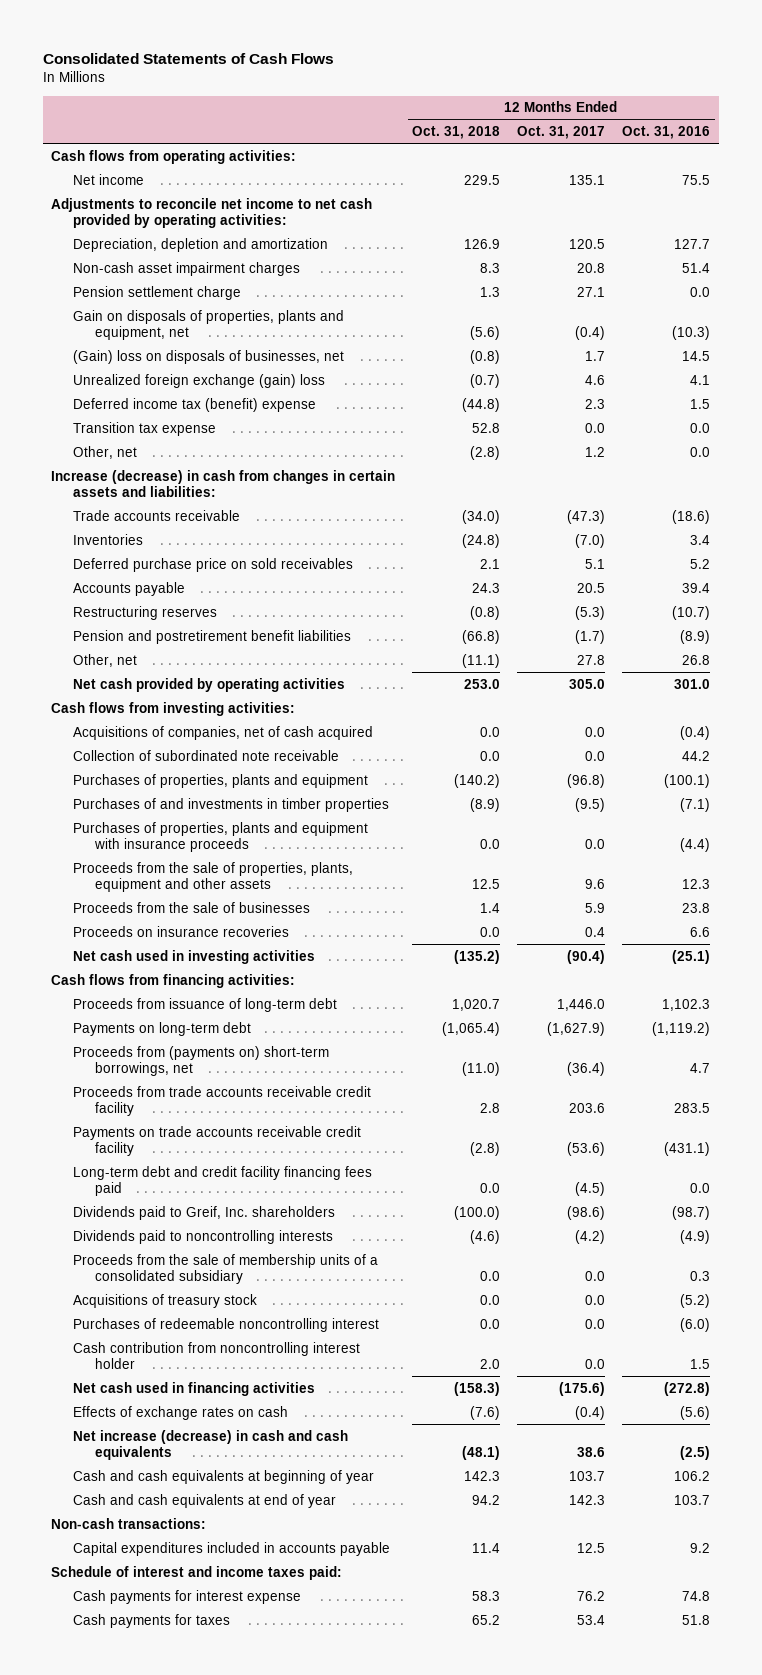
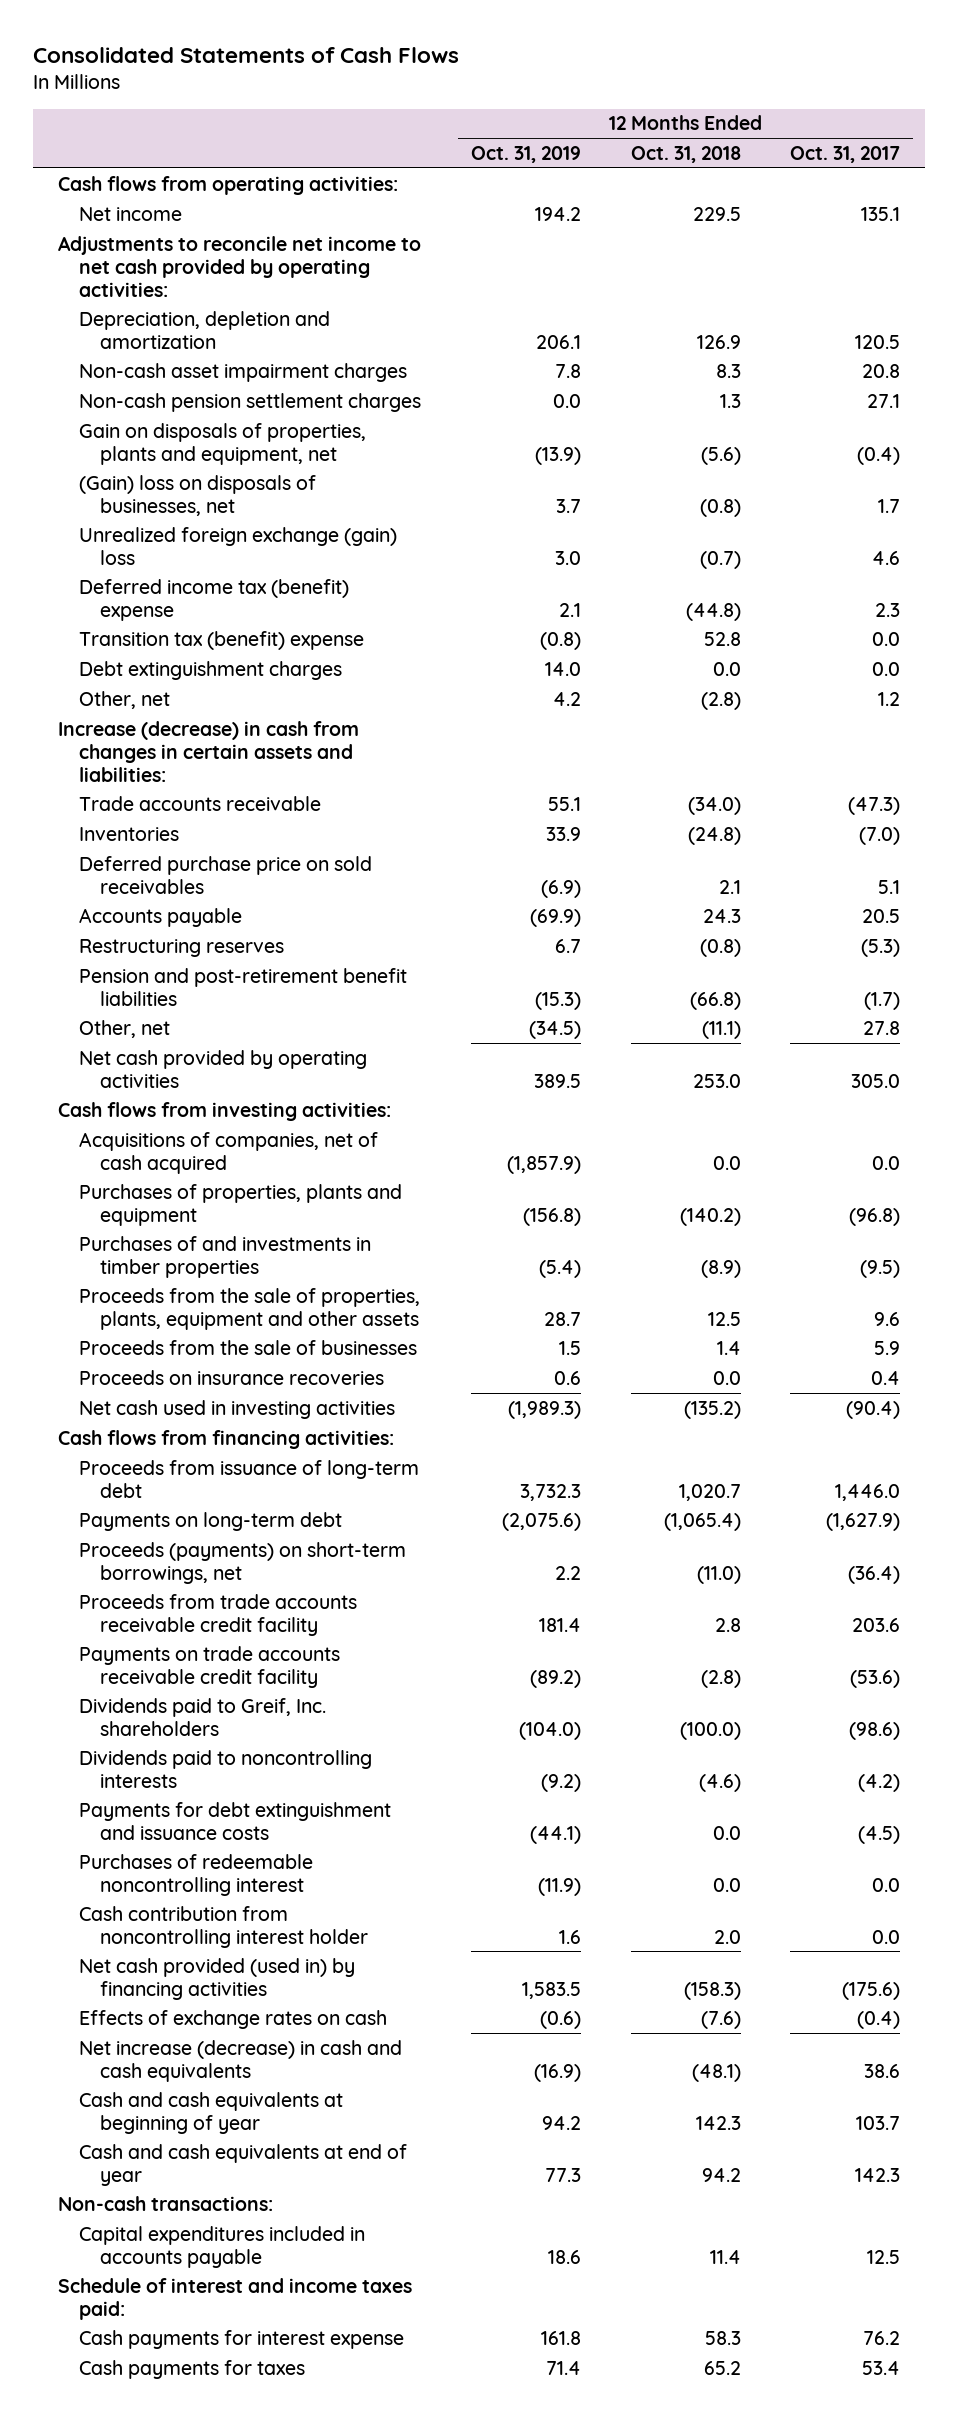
[622,126,711,140] Oct. 31, 2016 -> none
none -> [470,145,581,163] Oct. 31, 2019
[73,285,242,300] Pension settlement charge -> [79,392,422,412] Non-cash pension settlement charges
[73,421,217,436] Transition tax expense -> [79,630,365,650] Transition tax (benefit) expense
none -> [79,660,343,680] Debt extinguishment charges
[73,629,352,644] Pension and postretirement benefit liabilities -> [79,967,408,1006] Pension and post-retirement benefit liabilities
[73,749,340,761] Collection of subordinated note receivable -> none
[73,821,369,853] Purchases of properties, plants and equipment with insurance proceeds -> none
[73,1045,330,1077] Proceeds from (payments on) short-term borrowings, net -> [79,1541,407,1584] Proceeds (payments) on short-term borrowings, net
[73,1165,373,1197] Long-term debt and credit facility financing fees paid -> none
[73,1253,379,1285] Proceeds from the sale of membership units of a consolidated subsidiary -> none
[73,1293,258,1308] Acquisitions of treasury stock -> none
none -> [79,1801,392,1840] Payments for debt extinguishment and issuance costs
[73,1381,316,1396] Net cash used in financing activities -> [79,1957,356,2000] Net cash provided (used in) by financing activities

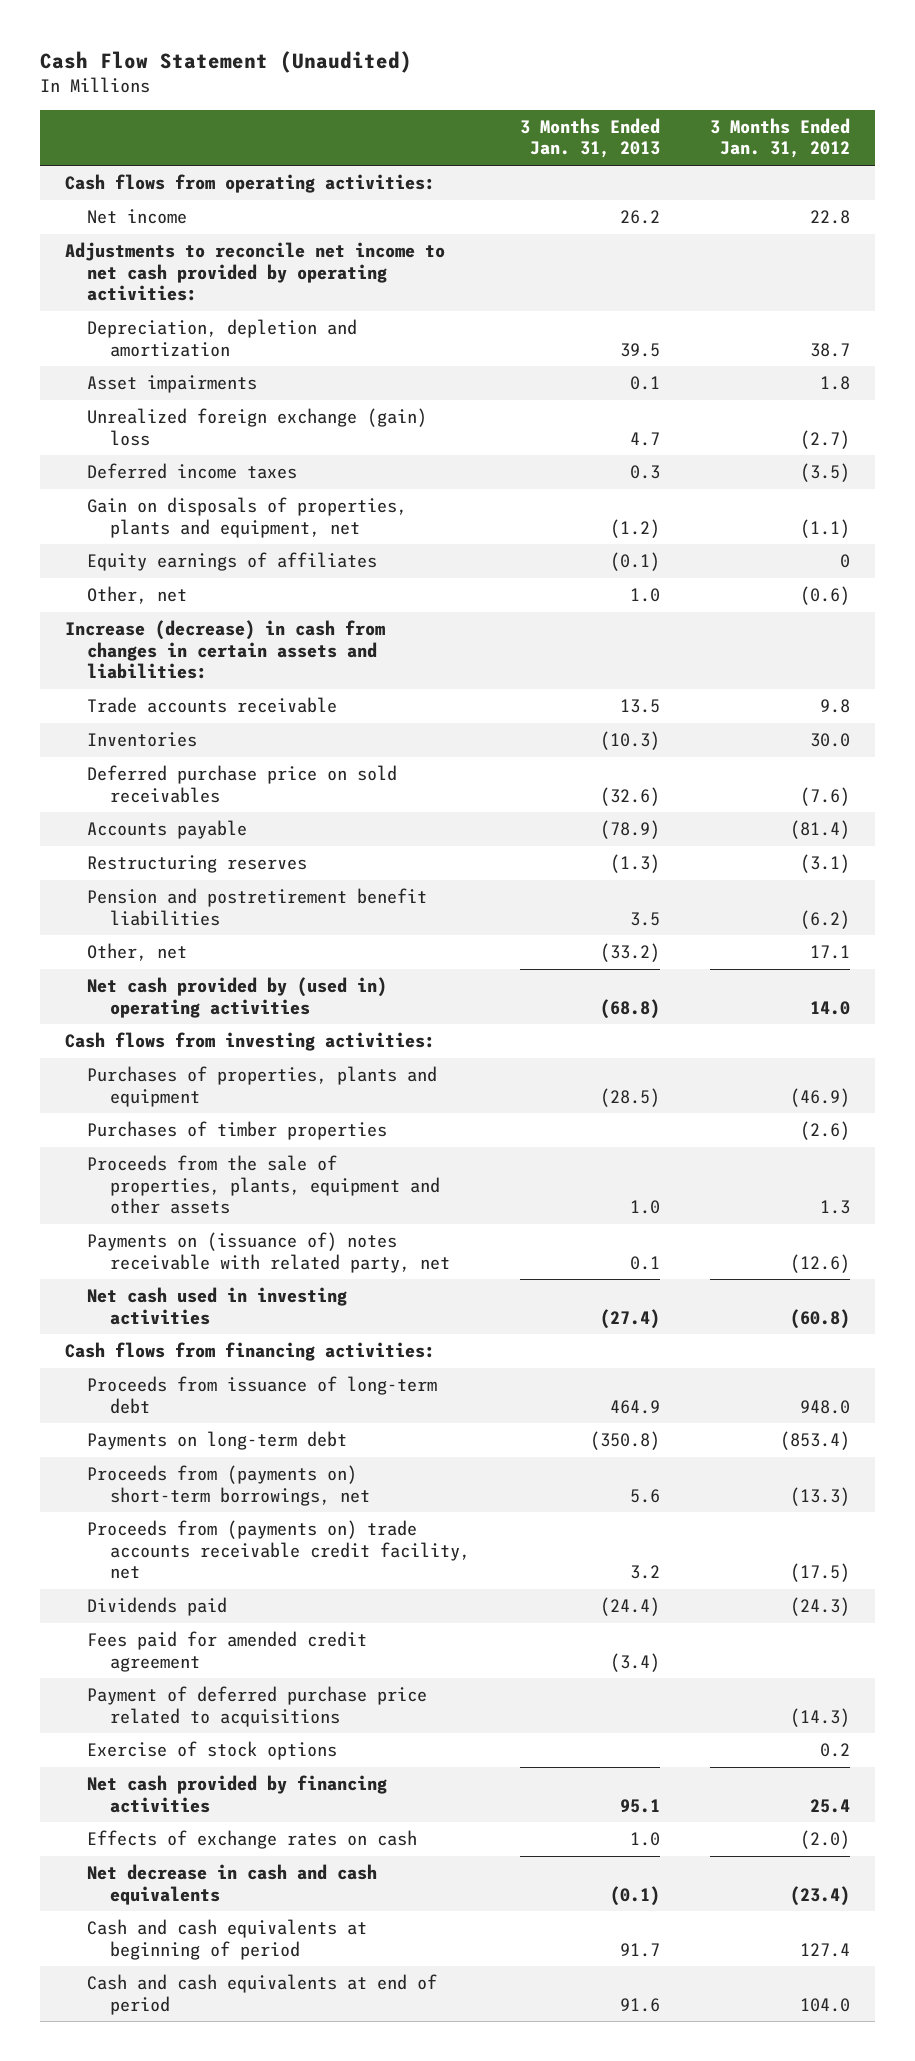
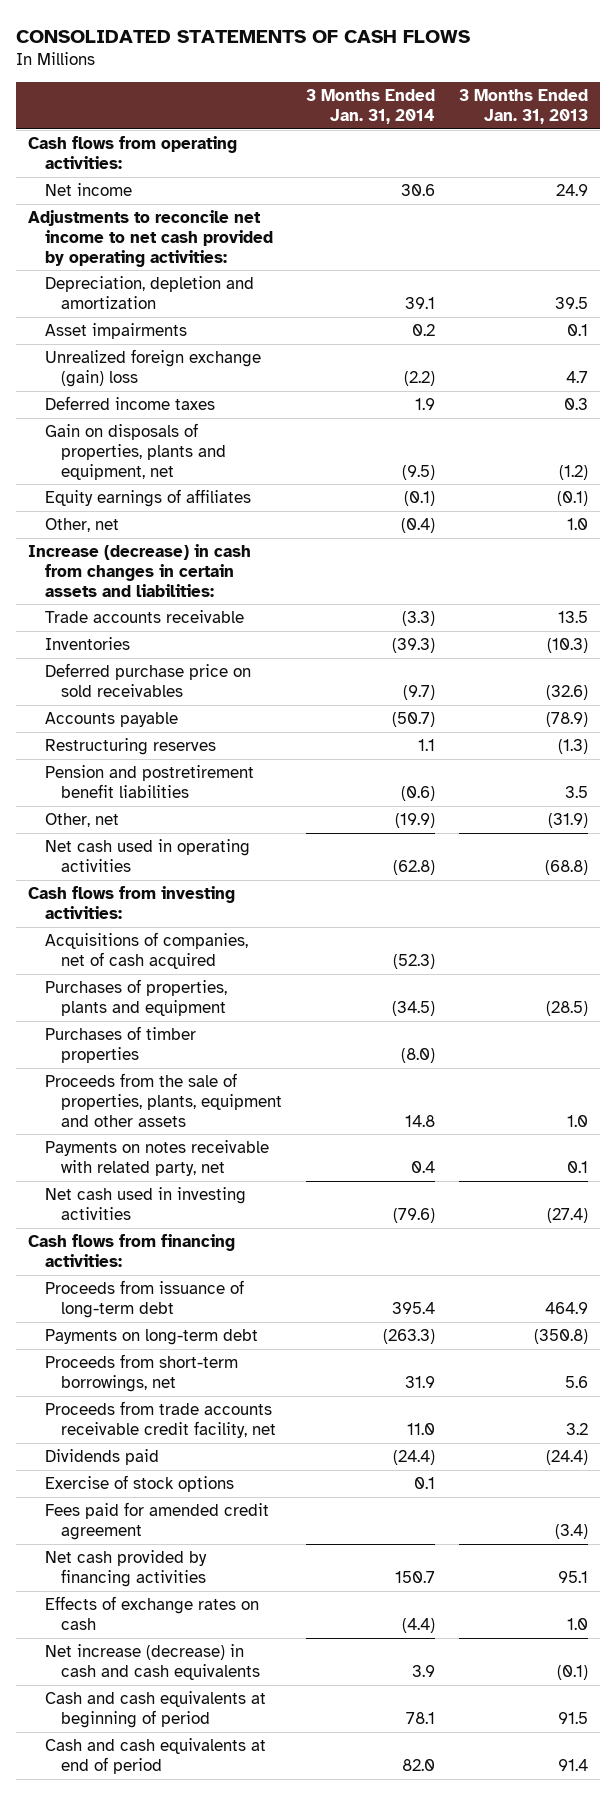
[40,50,413,73] Cash Flow Statement (Unaudited) -> [16,29,471,43] CONSOLIDATED STATEMENTS OF CASH FLOWS
[709,117,850,159] 3 Months Ended Jan. 31, 2012 -> none
none -> [305,89,435,125] 3 Months Ended Jan. 31, 2014
[619,210,660,225] 26.2 -> [555,184,588,197] 24.9
[599,943,660,963] (33.2) -> [547,813,588,829] (31.9)
[87,977,388,1018] Net cash provided by (used in) operating activities -> [44,839,250,872] Net cash used in operating activities
none -> [44,932,248,969] Acquisitions of companies, net of cash acquired
[87,1232,450,1273] Payments on (issuance of) notes receivable with related party, net -> [44,1140,269,1176] Payments on notes receivable with related party, net
[87,1465,370,1506] Proceeds from (payments on) short-term borrowings, net -> [44,1354,238,1392] Proceeds from short-term borrowings, net
[87,1520,470,1580] Proceeds from (payments on) trade accounts receivable credit facility, net -> [44,1401,276,1438] Proceeds from trade accounts receivable credit facility, net
[87,1686,428,1727] Payment of deferred purchase price related to acquisitions -> none
[87,1631,368,1672] Fees paid for amended credit agreement -> [44,1502,269,1540] Fees paid for amended credit agreement
[87,1864,378,1905] Net decrease in cash and cash equivalents -> [44,1644,260,1680] Net increase (decrease) in cash and cash equivalents
[619,1942,660,1957] 91.7 -> [557,1711,588,1724] 91.5
[619,1997,660,2012] 91.6 -> [557,1758,588,1771] 91.4

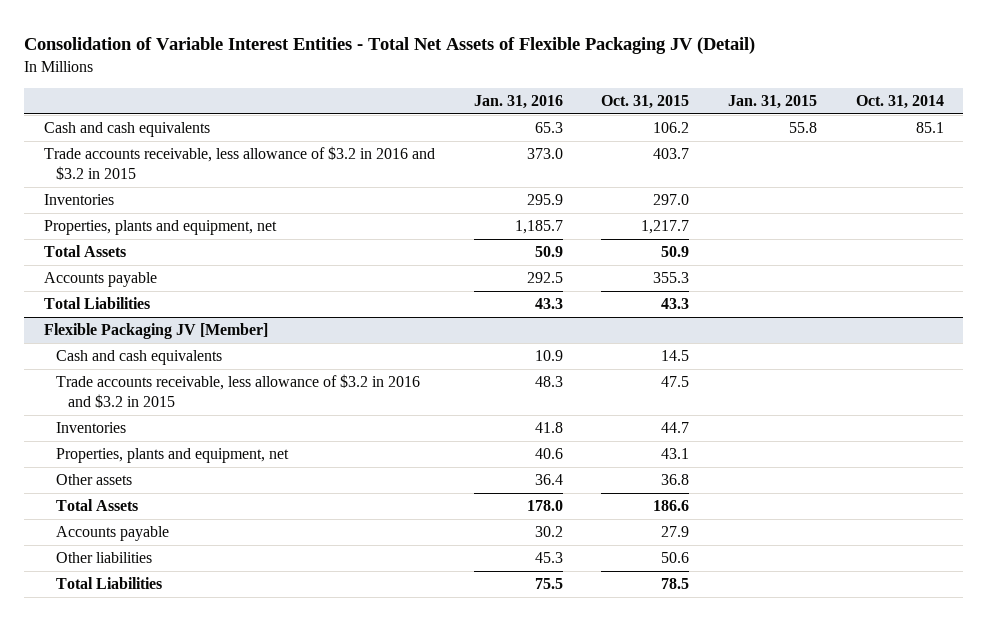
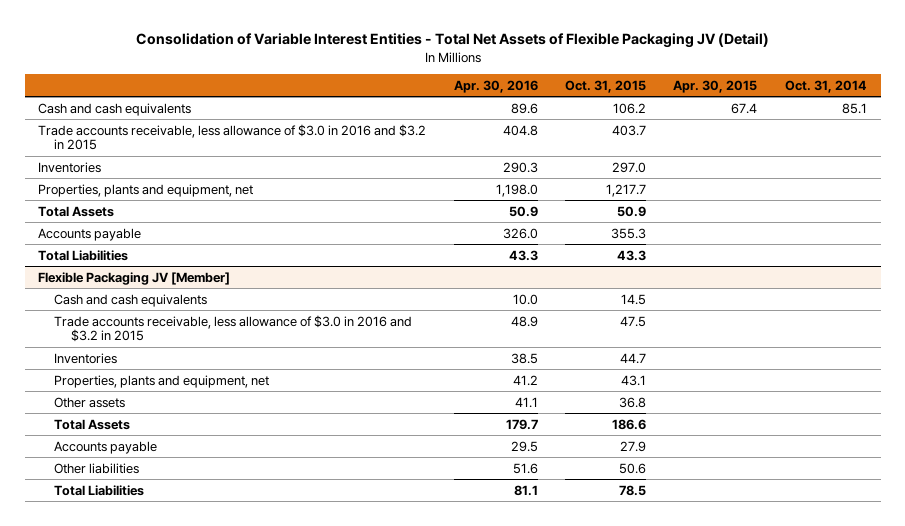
[473,95,563,110] Jan. 31, 2016 -> none
[728,95,818,110] Jan. 31, 2015 -> none
none -> [453,80,538,94] Apr. 30, 2016
none -> [673,80,758,94] Apr. 30, 2015
[43,146,435,180] Trade accounts receivable, less allowance of $3.2 in 2016 and $3.2 in 2015 -> [38,123,427,151] Trade accounts receivable, less allowance of $3.0 in 2016 and $3.2 in 2015
[55,374,420,408] Trade accounts receivable, less allowance of $3.2 in 2016 and $3.2 in 2015 -> [54,314,413,343] Trade accounts receivable, less allowance of $3.0 in 2016 and $3.2 in 2015

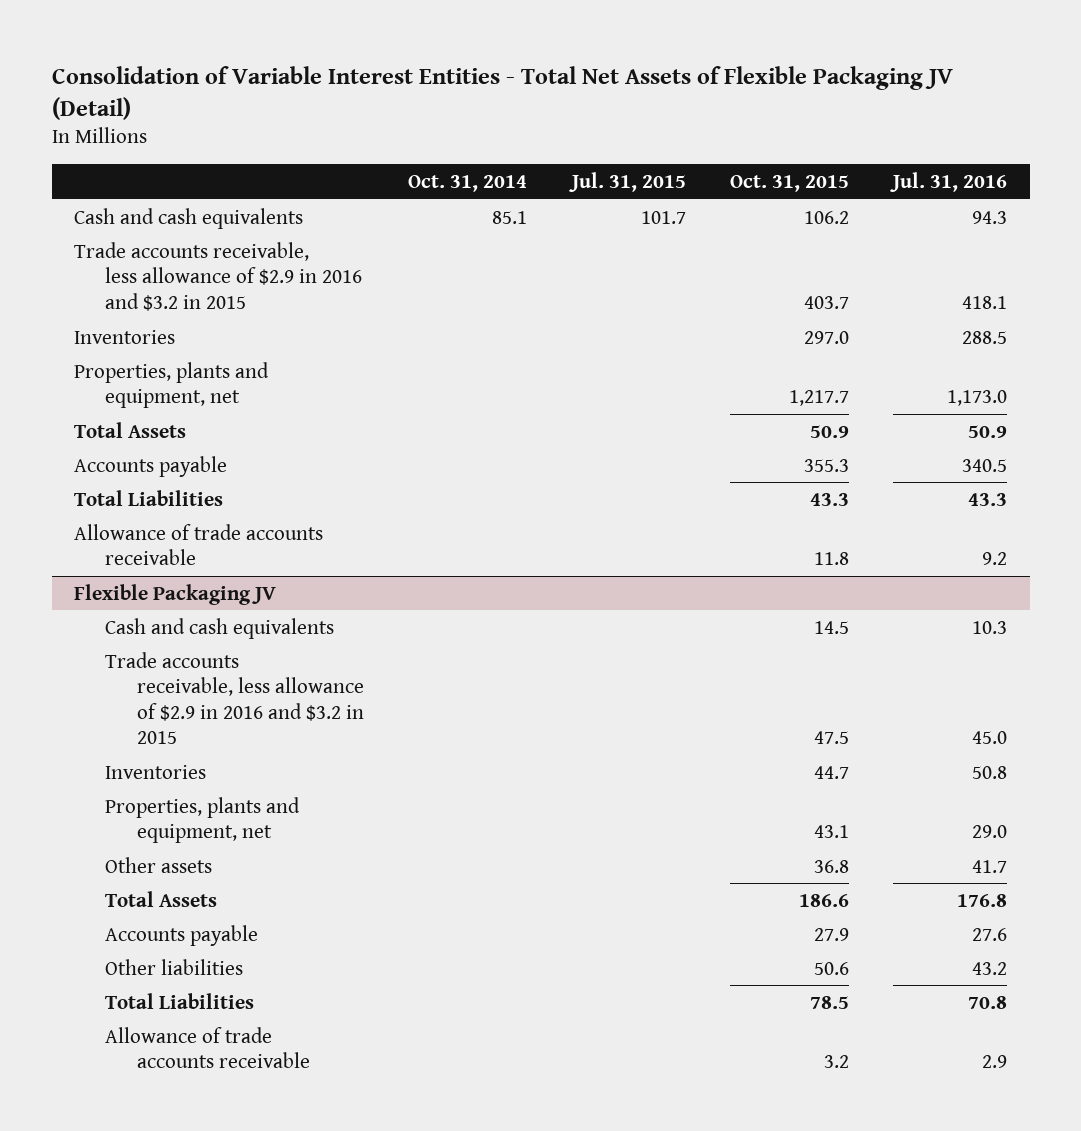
[453,80,538,94] Apr. 30, 2016 -> none
[673,80,758,94] Apr. 30, 2015 -> none
none -> [568,171,686,192] Jul. 31, 2015
none -> [890,171,1008,192] Jul. 31, 2016
[38,123,427,151] Trade accounts receivable, less allowance of $3.0 in 2016 and $3.2 in 2015 -> [73,241,363,311] Trade accounts receivable, less allowance of $2.9 in 2016 and $3.2 in 2015
none -> [73,523,323,566] Allowance of trade accounts receivable
[38,271,231,285] Flexible Packaging JV [Member] -> [73,583,276,605] Flexible Packaging JV
[54,314,413,343] Trade accounts receivable, less allowance of $3.0 in 2016 and $3.2 in 2015 -> [105,651,364,745] Trade accounts receivable, less allowance of $2.9 in 2016 and $3.2 in 2015
none -> [105,1026,310,1069] Allowance of trade accounts receivable

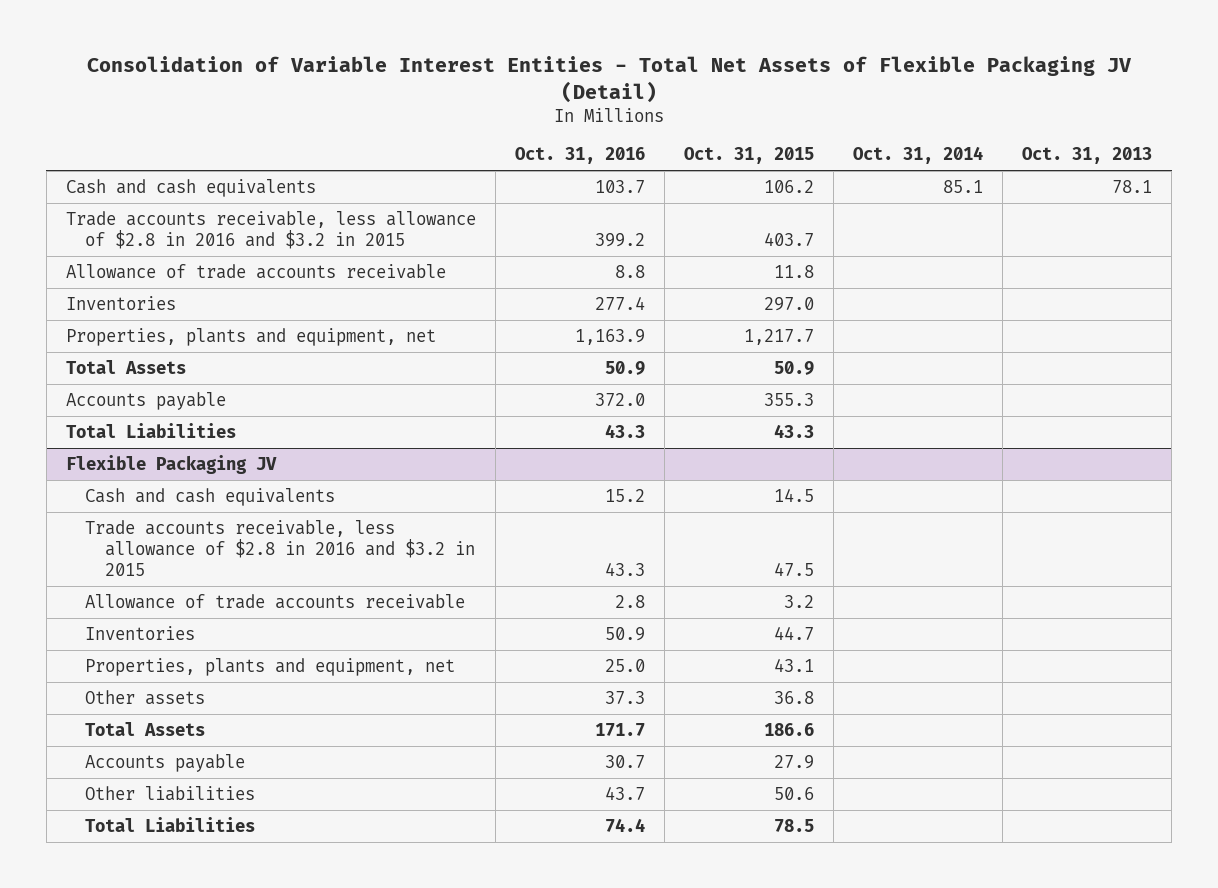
[568,171,686,192] Jul. 31, 2015 -> none
[890,171,1008,192] Jul. 31, 2016 -> none
none -> [514,147,645,165] Oct. 31, 2016
none -> [1022,147,1153,165] Oct. 31, 2013
[73,241,363,311] Trade accounts receivable, less allowance of $2.9 in 2016 and $3.2 in 2015 -> [65,210,476,250] Trade accounts receivable, less allowance of $2.8 in 2016 and $3.2 in 2015
[73,523,323,566] Allowance of trade accounts receivable -> [65,263,446,279] Allowance of trade accounts receivable
[105,651,364,745] Trade accounts receivable, less allowance of $2.9 in 2016 and $3.2 in 2015 -> [85,519,476,577] Trade accounts receivable, less allowance of $2.8 in 2016 and $3.2 in 2015
[105,1026,310,1069] Allowance of trade accounts receivable -> [85,593,466,609] Allowance of trade accounts receivable

